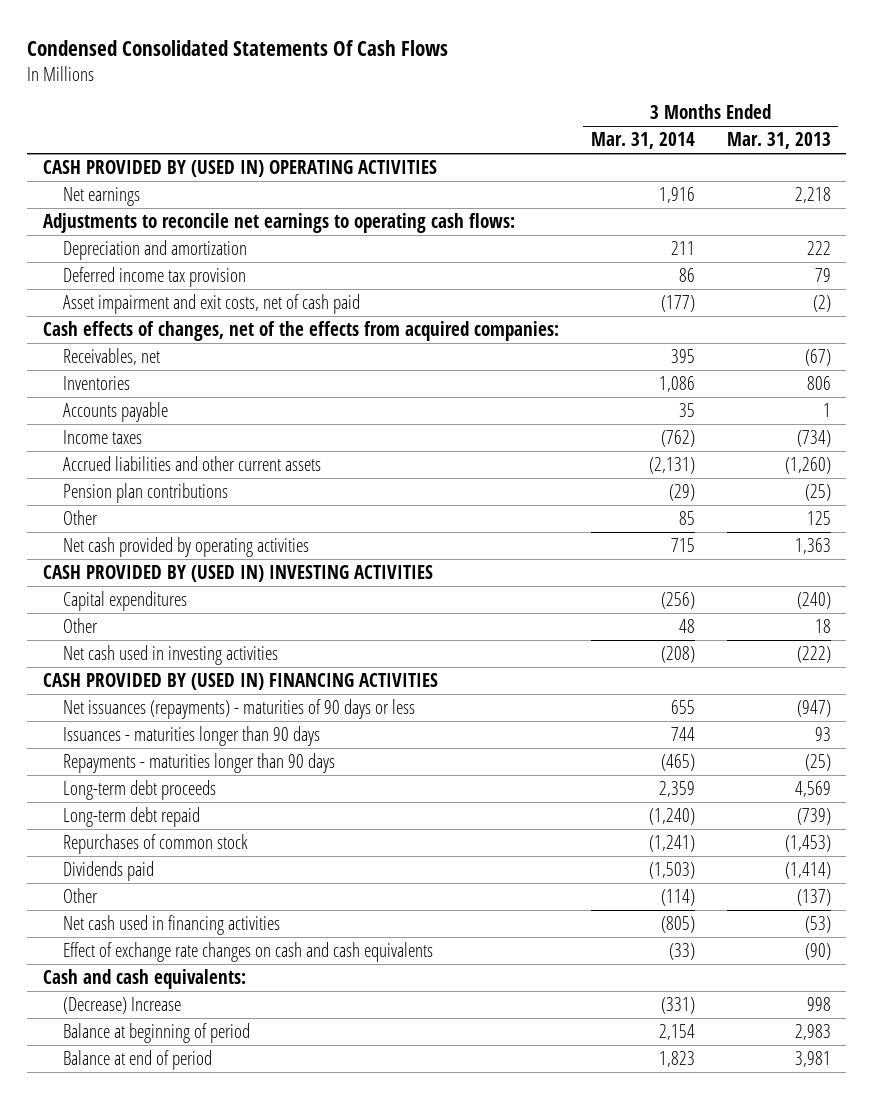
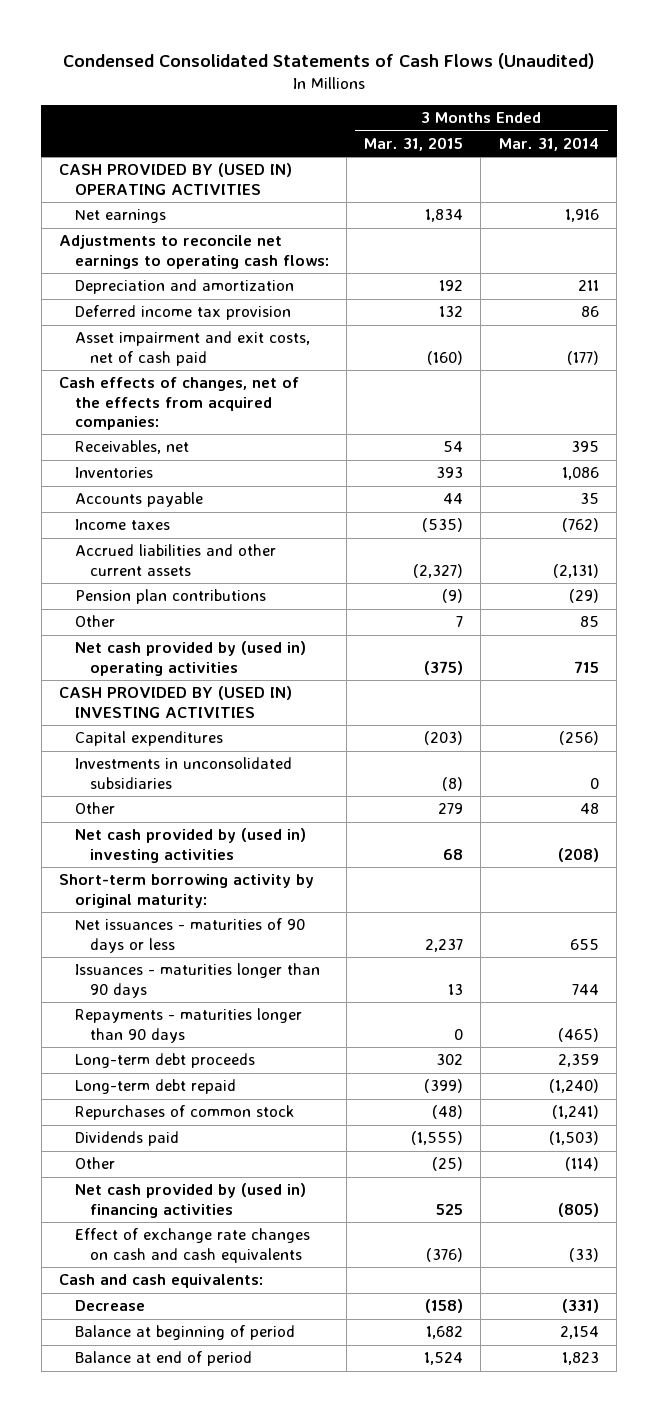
[27,40,449,57] Condensed Consolidated Statements Of Cash Flows -> [63,52,595,69] Condensed Consolidated Statements of Cash Flows (Unaudited)
[726,132,831,150] Mar. 31, 2013 -> none
none -> [364,136,464,151] Mar. 31, 2015
[62,537,309,558] Net cash provided by operating activities -> [74,641,306,676] Net cash provided by (used in) operating activities
none -> [74,757,292,789] Investments in unconsolidated subsidiaries
[43,673,439,691] CASH PROVIDED BY (USED IN) FINANCING ACTIVITIES -> none
[62,645,278,666] Net cash used in investing activities -> [74,828,306,863] Net cash provided by (used in) investing activities
none -> [59,874,315,908] Short-term borrowing activity by original maturity:
[62,699,415,720] Net issuances (repayments) - maturities of 90 days or less -> [74,918,305,953] Net issuances - maturities of 90 days or less
[62,915,280,936] Net cash used in financing activities -> [74,1183,306,1218] Net cash provided by (used in) financing activities
[62,997,181,1015] (Decrease) Increase -> [74,1300,145,1312] Decrease

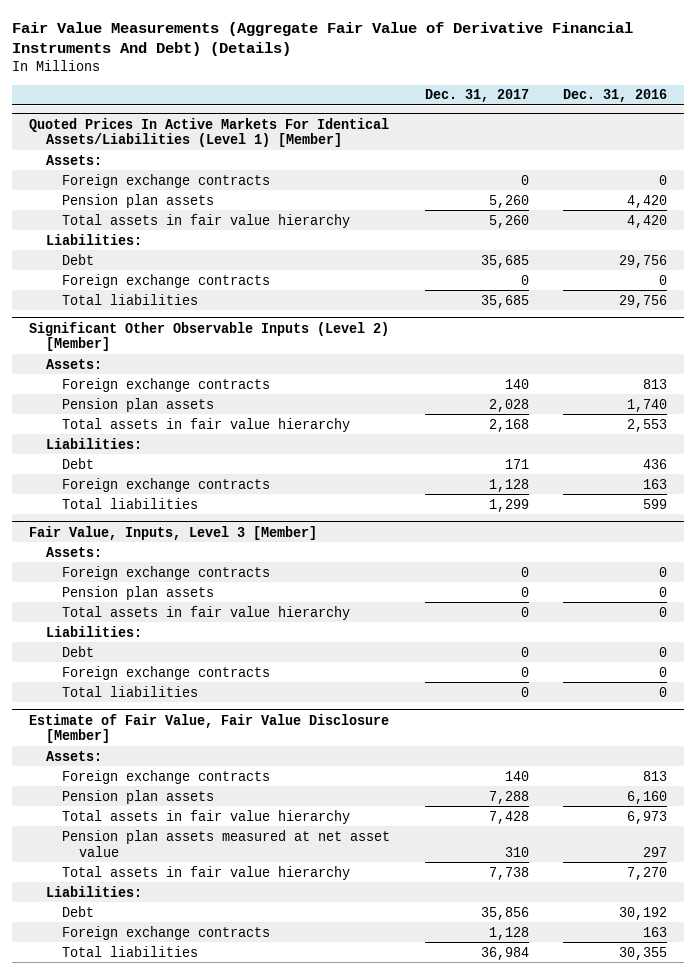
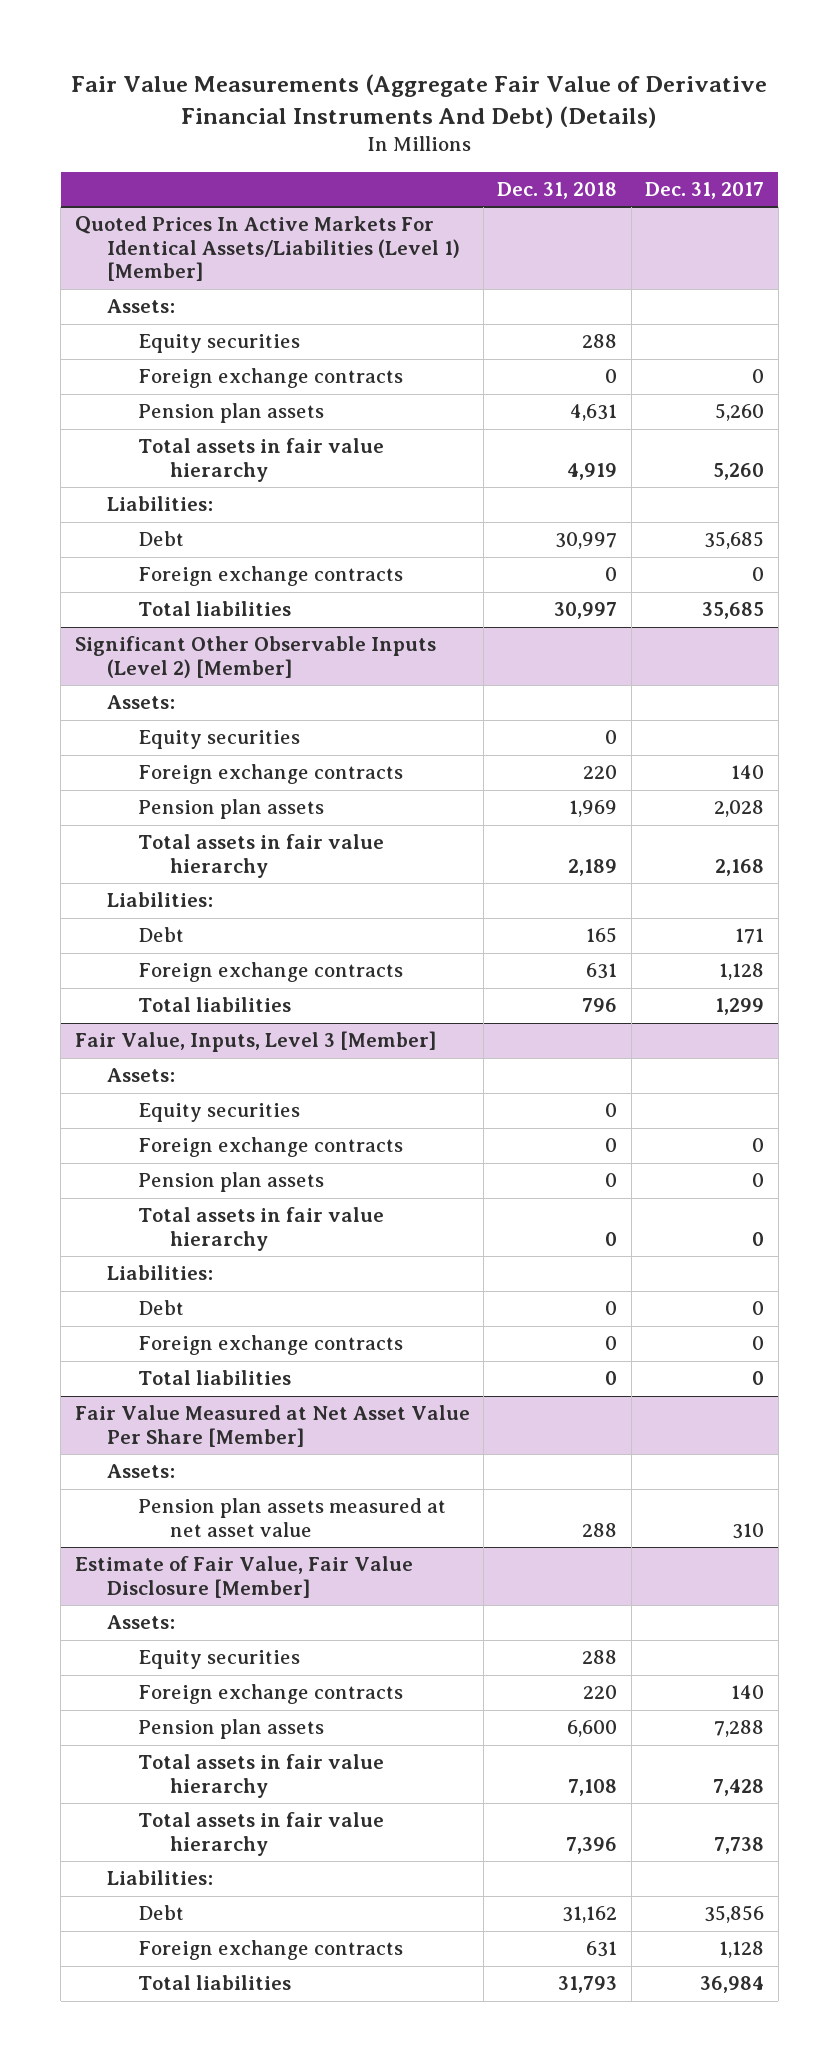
[563,89,668,103] Dec. 31, 2016 -> none
none -> [497,181,618,199] Dec. 31, 2018
none -> [138,334,301,354] Equity securities
none -> [138,730,301,750] Equity securities
none -> [138,1103,301,1123] Equity securities
none -> [74,1405,470,1447] Fair Value Measured at Net Asset Value Per Share [Member]
none -> [106,1464,175,1479] Assets:
none -> [138,1498,447,1537] Pension plan assets measured at net asset value
none -> [138,1650,301,1670] Equity securities
[62,829,391,857] Pension plan assets measured at net asset value -> none

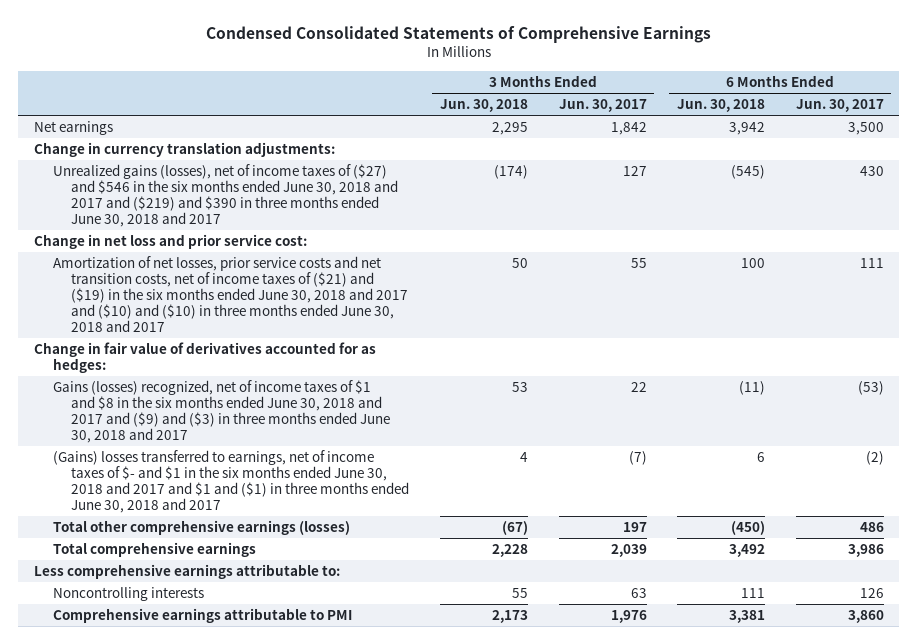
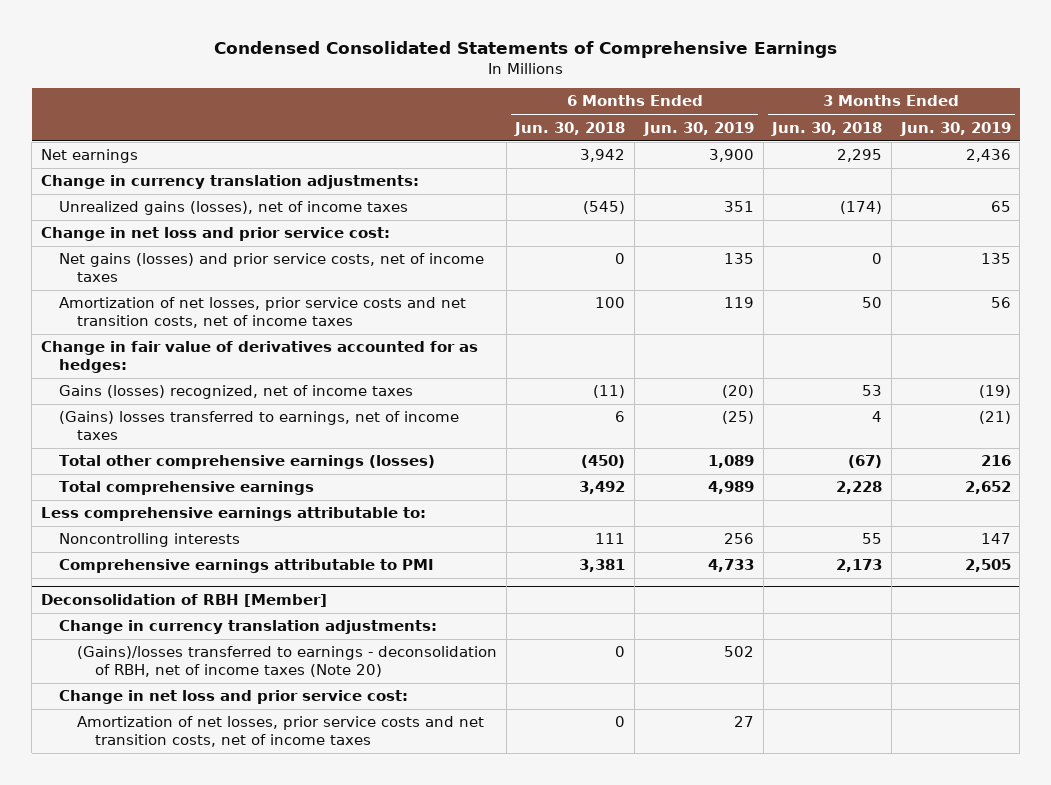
[558,99,647,113] Jun. 30, 2017 -> none
[795,99,884,113] Jun. 30, 2017 -> none
none -> [642,121,754,136] Jun. 30, 2019
none -> [899,121,1011,136] Jun. 30, 2019
[52,164,399,227] Unrealized gains (losses), net of income taxes of ($27) and $546 in the six months ended June 30, 2018 and 2017 and ($219) and $390 in three months ended June 30, 2018 and 2017 -> [58,201,408,216] Unrealized gains (losses), net of income taxes
none -> [58,253,484,283] Net gains (losses) and prior service costs, net of income taxes
[52,256,409,332] Amortization of net losses, prior service costs and net transition costs, net of income taxes of ($21) and ($19) in the six months ended June 30, 2018 and 2017 and ($10) and ($10) in three months ended June 30, 2018 and 2017 -> [58,297,466,329] Amortization of net losses, prior service costs and net transition costs, net of income taxes
[52,450,410,513] (Gains) losses transferred to earnings, net of income taxes of $- and $1 in the six months ended June 30, 2018 and 2017 and $1 and ($1) in three months ended June 30, 2018 and 2017 -> none
[52,380,391,443] Gains (losses) recognized, net of income taxes of $1 and $8 in the six months ended June 30, 2018 and 2017 and ($9) and ($3) in three months ended June 30, 2018 and 2017 -> [58,385,413,400] Gains (losses) recognized, net of income taxes
none -> [58,411,459,441] (Gains) losses transferred to earnings, net of income taxes
none -> [40,594,327,608] Deconsolidation of RBH [Member]
none -> [58,620,437,635] Change in currency translation adjustments:
none -> [77,646,498,678] (Gains)/losses transferred to earnings - deconsolidation of RBH, net of income taxes (Note 20)
none -> [58,690,408,705] Change in net loss and prior service cost:
none -> [77,716,485,748] Amortization of net losses, prior service costs and net transition costs, net of income taxes

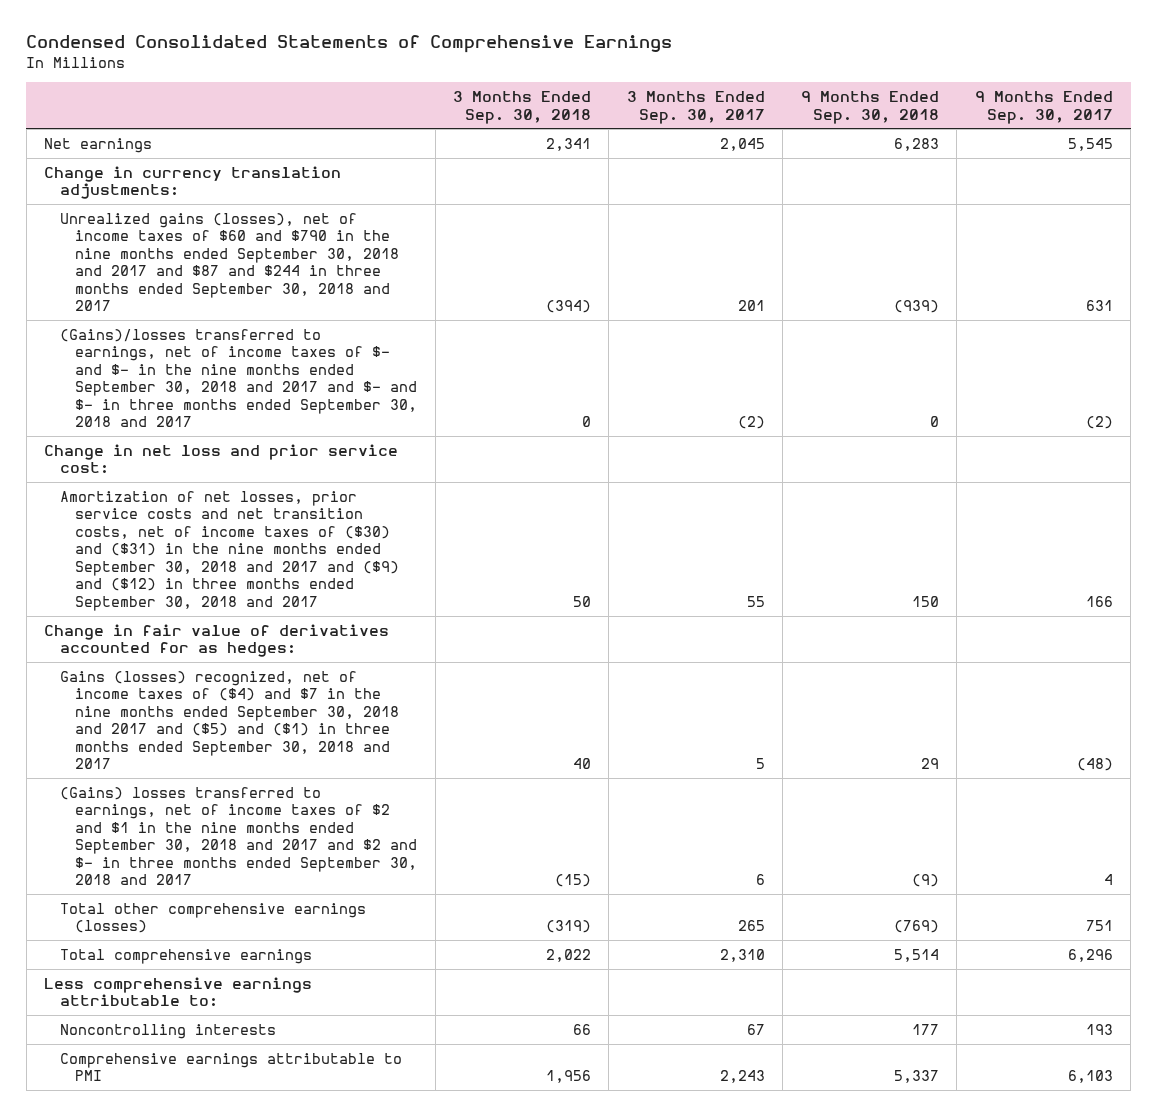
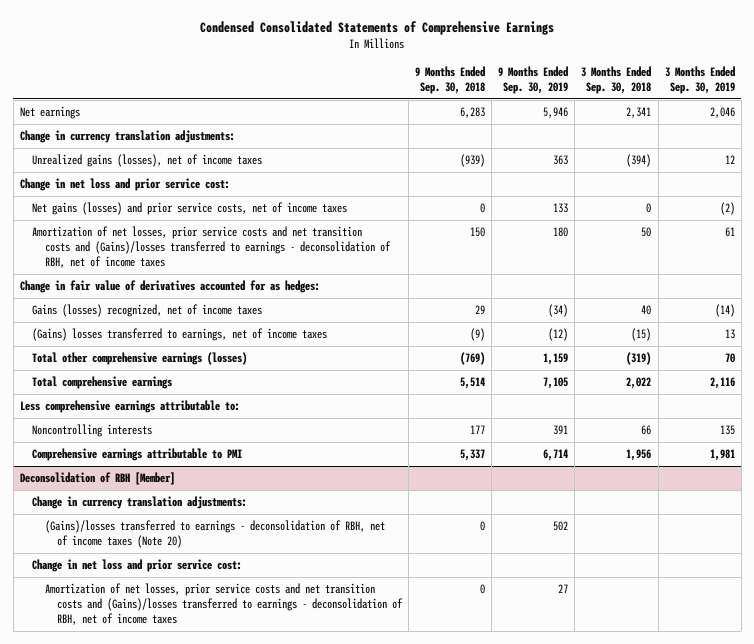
[626,91,765,124] 3 Months Ended Sep. 30, 2017 -> none
[974,91,1113,124] 9 Months Ended Sep. 30, 2017 -> none
none -> [498,65,569,95] 9 Months Ended Sep. 30, 2019
none -> [664,65,735,95] 3 Months Ended Sep. 30, 2019
[59,328,418,428] (Gains)/losses transferred to earnings, net of income taxes of $- and $- in the nine months ended September 30, 2018 and 2017 and $- and $- in three months ended September 30, 2018 and 2017 -> none
[59,212,400,312] Unrealized gains (losses), net of income taxes of $60 and $790 in the nine months ended September 30, 2018 and 2017 and $87 and $244 in three months ended September 30, 2018 and 2017 -> [32,153,263,167] Unrealized gains (losses), net of income taxes
none -> [32,201,348,215] Net gains (losses) and prior service costs, net of income taxes
[59,490,400,611] Amortization of net losses, prior service costs and net transition costs, net of income taxes of ($30) and ($31) in the nine months ended September 30, 2018 and 2017 and ($9) and ($12) in three months ended September 30, 2018 and 2017 -> [32,225,391,269] Amortization of net losses, prior service costs and net transition costs and (Gains)/losses transferred to earnings - deconsolidation of RBH, net of income taxes
[59,670,400,770] Gains (losses) recognized, net of income taxes of ($4) and $7 in the nine months ended September 30, 2018 and 2017 and ($5) and ($1) in three months ended September 30, 2018 and 2017 -> [32,303,263,317] Gains (losses) recognized, net of income taxes
[59,786,418,886] (Gains) losses transferred to earnings, net of income taxes of $2 and $1 in the nine months ended September 30, 2018 and 2017 and $2 and $- in three months ended September 30, 2018 and 2017 -> [32,327,328,341] (Gains) losses transferred to earnings, net of income taxes
none -> [19,471,175,485] Deconsolidation of RBH [Member]
none -> [32,495,248,509] Change in currency translation adjustments:
none -> [44,519,385,549] (Gains)/losses transferred to earnings - deconsolidation of RBH, net of income taxes (Note 20)
none -> [32,558,243,572] Change in net loss and prior service cost:
none -> [44,582,404,626] Amortization of net losses, prior service costs and net transition costs and (Gains)/losses transferred to earnings - deconsolidation of RBH, net of income taxes

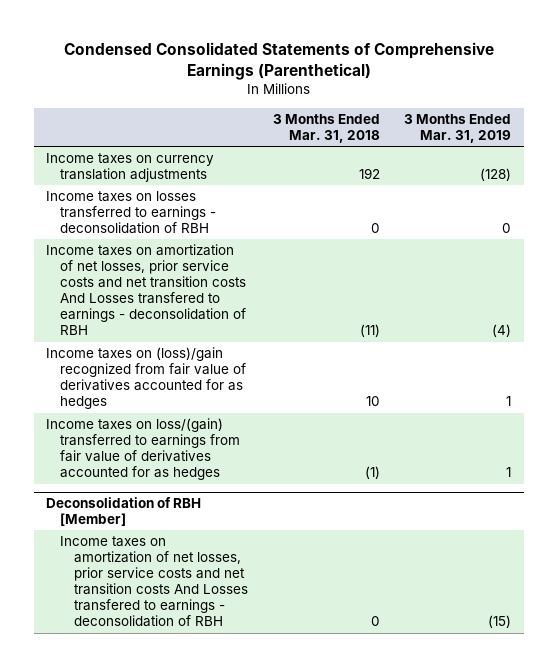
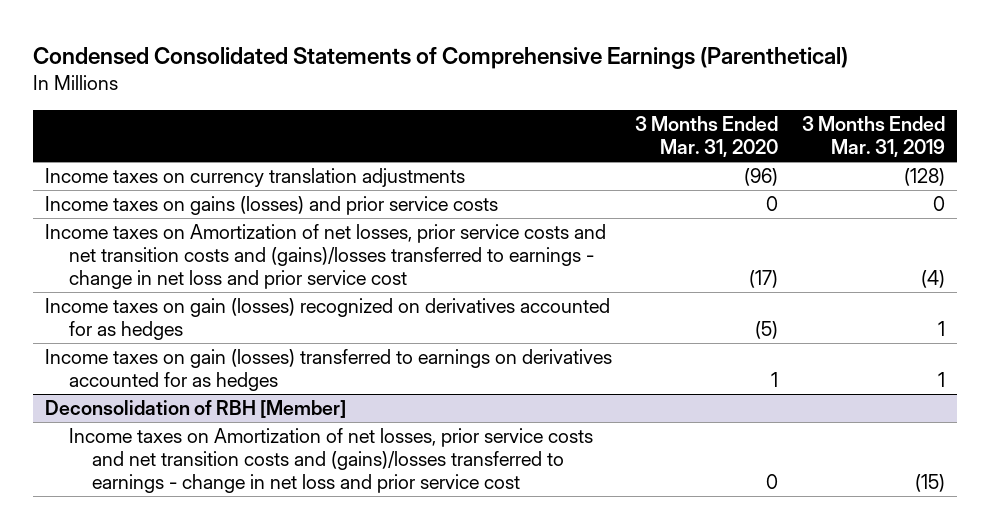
[272,113,380,143] 3 Months Ended Mar. 31, 2018 -> none
none -> [635,116,779,158] 3 Months Ended Mar. 31, 2020
[45,191,217,235] Income taxes on losses transferred to earnings - deconsolidation of RBH -> none
none -> [44,196,498,216] Income taxes on gains (losses) and prior service costs
[45,244,247,336] Income taxes on amortization of net losses, prior service costs and net transition costs And Losses transfered to earnings - deconsolidation of RBH -> [44,224,606,290] Income taxes on Amortization of net losses, prior service costs and net transition costs and (gains)/losses transferred to earnings - change in net loss and prior service cost
[45,347,247,410] Income taxes on (loss)/gain recognized from fair value of derivatives accounted for as hedges -> [44,298,610,341] Income taxes on gain (losses) recognized on derivatives accounted for as hedges
[45,418,241,481] Income taxes on loss/(gain) transferred to earnings from fair value of derivatives accounted for as hedges -> [44,349,612,392] Income taxes on gain (losses) transferred to earnings on derivatives accounted for as hedges
[60,536,249,628] Income taxes on amortization of net losses, prior service costs and net transition costs And Losses transfered to earnings - deconsolidation of RBH -> [68,428,593,494] Income taxes on Amortization of net losses, prior service costs and net transition costs and (gains)/losses transferred to earnings - change in net loss and prior service cost

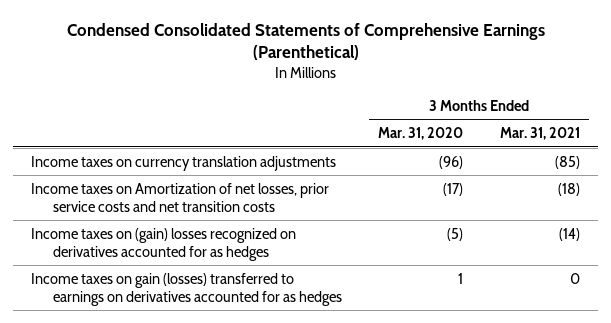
[801,116,945,158] 3 Months Ended Mar. 31, 2019 -> none
none -> [499,127,580,141] Mar. 31, 2021
[44,196,498,216] Income taxes on gains (losses) and prior service costs -> none
[44,224,606,290] Income taxes on Amortization of net losses, prior service costs and net transition costs and (gains)/losses transferred to earnings - change in net loss and prior service cost -> [31,182,330,212] Income taxes on Amortization of net losses, prior service costs and net transition costs
[44,298,610,341] Income taxes on gain (losses) recognized on derivatives accounted for as hedges -> [31,227,297,261] Income taxes on (gain) losses recognized on derivatives accounted for as hedges
[44,400,346,419] Deconsolidation of RBH [Member] -> none
[68,428,593,494] Income taxes on Amortization of net losses, prior service costs and net transition costs and (gains)/losses transferred to earnings - change in net loss and prior service cost -> none

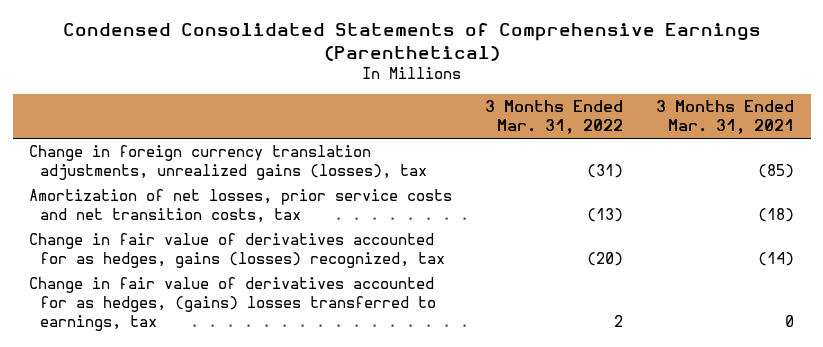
[378,127,464,141] Mar. 31, 2020 -> none
none -> [485,100,624,135] 3 Months Ended Mar. 31, 2022
[31,155,337,171] Income taxes on currency translation adjustments -> [29,145,427,181] Change in foreign currency translation adjustments, unrealized gains (losses), tax
[31,182,330,212] Income taxes on Amortization of net losses, prior service costs and net transition costs -> [29,189,453,224] Amortization of net losses, prior service costs and net transition costs, tax
[31,227,297,261] Income taxes on (gain) losses recognized on derivatives accounted for as hedges -> [29,233,445,269] Change in fair value of derivatives accounted for as hedges, gains (losses) recognized, tax
[31,272,342,306] Income taxes on gain (losses) transferred to earnings on derivatives accounted for as hedges -> [29,277,436,332] Change in fair value of derivatives accounted for as hedges, (gains) losses transferred to earnings, tax

